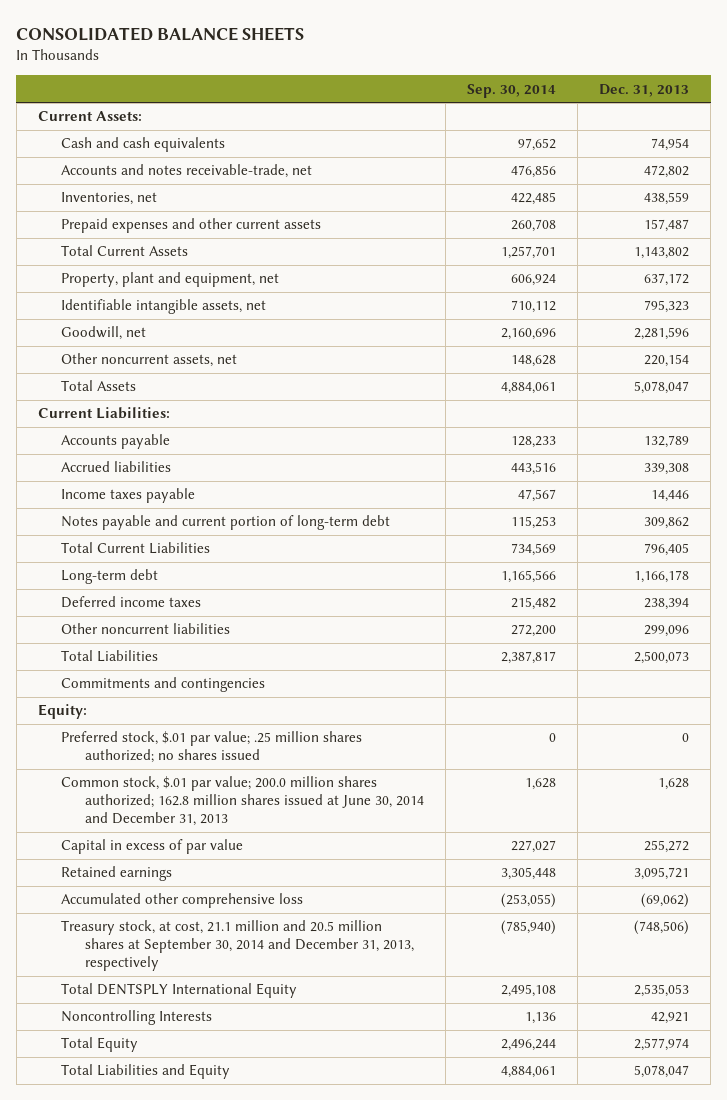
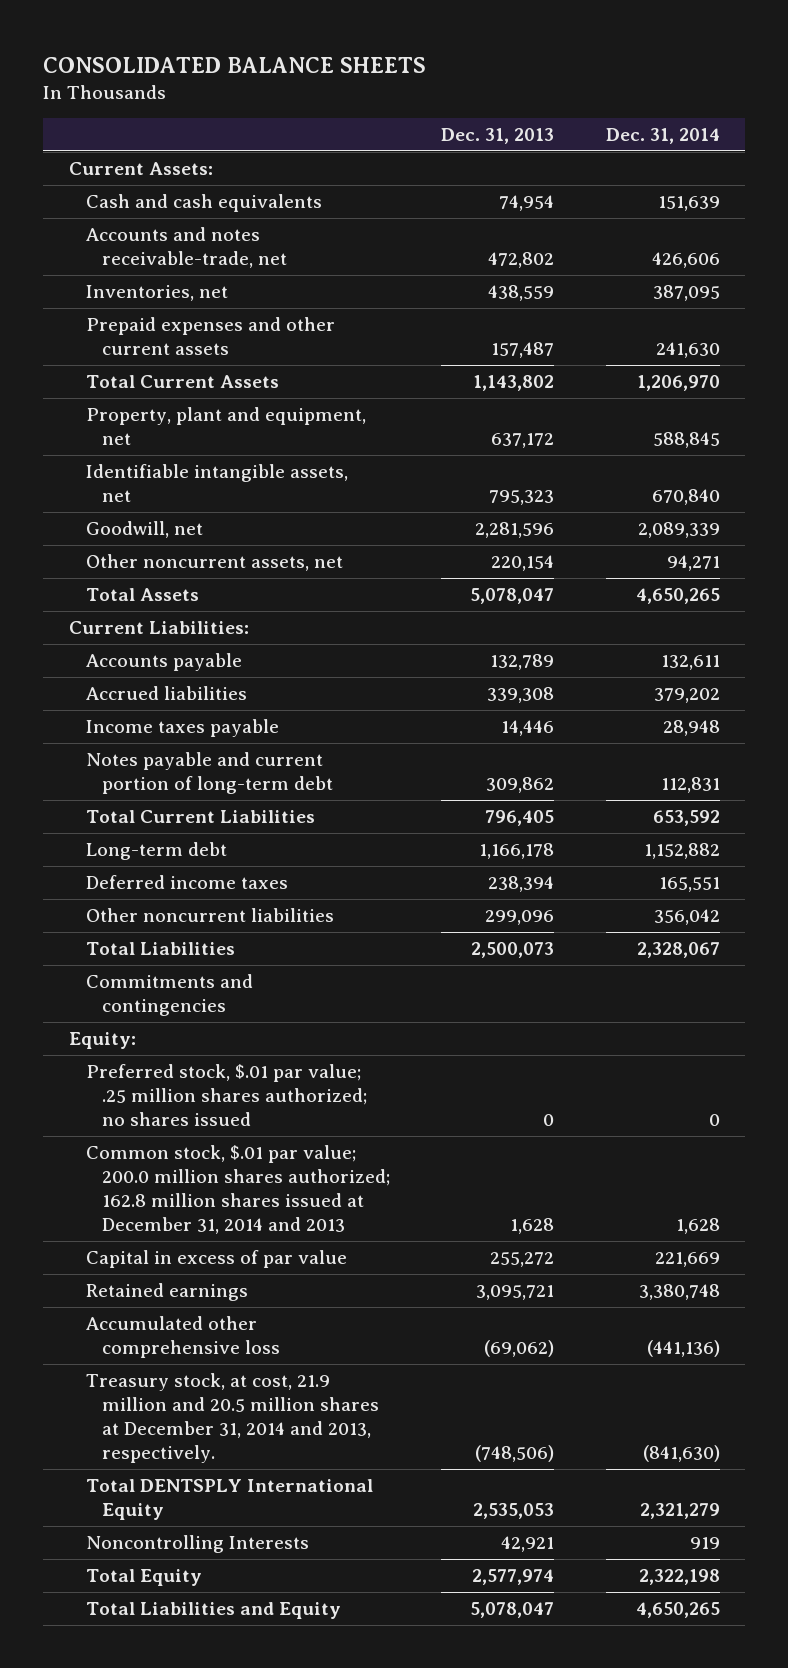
[466,83,556,98] Sep. 30, 2014 -> none
none -> [605,128,720,145] Dec. 31, 2014
[61,776,424,827] Common stock, $.01 par value; 200.0 million shares authorized; 162.8 million shares issued at June 30, 2014 and December 31, 2013 -> [85,1144,391,1235] Common stock, $.01 par value; 200.0 million shares authorized; 162.8 million shares issued at December 31, 2014 and 2013
[61,920,414,972] Treasury stock, at cost, 21.1 million and 20.5 million shares at September 30, 2014 and December 31, 2013, respectively -> [85,1372,380,1464] Treasury stock, at cost, 21.9 million and 20.5 million shares at December 31, 2014 and 2013, respectively.

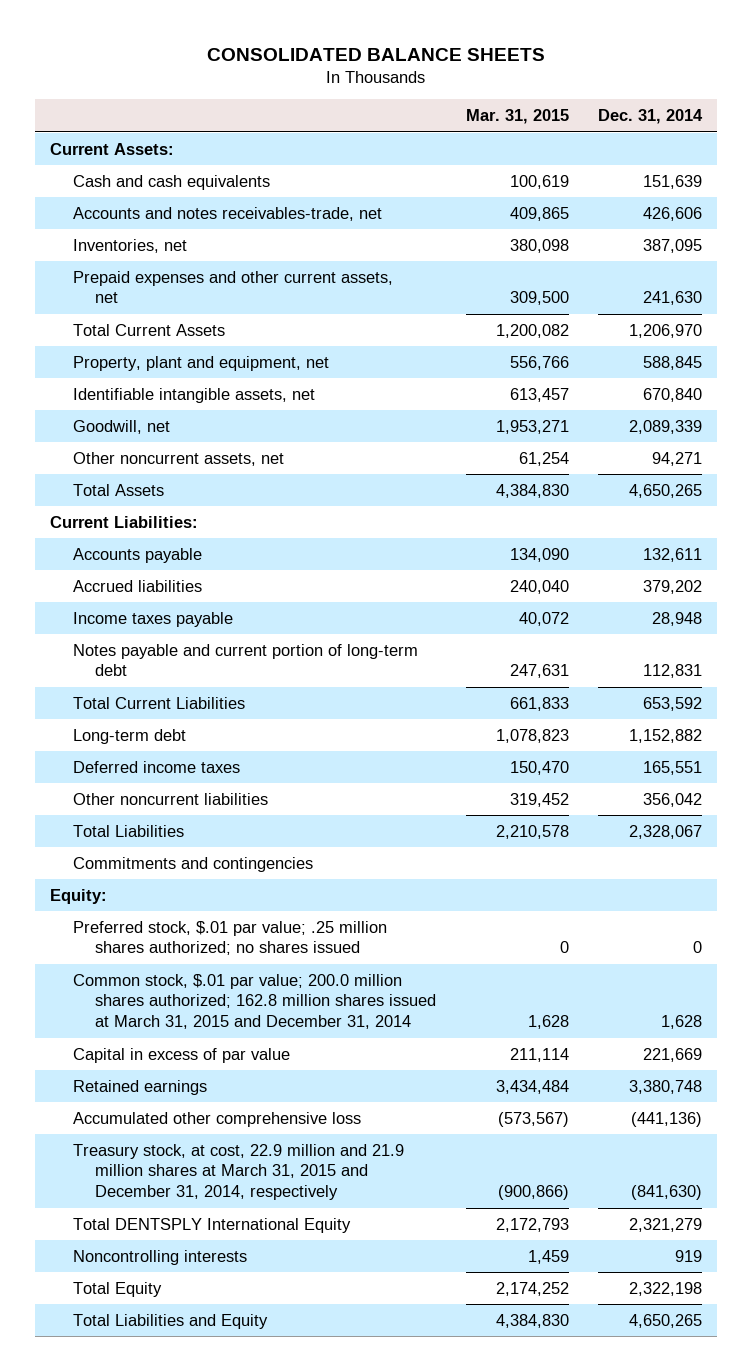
[441,128,555,145] Dec. 31, 2013 -> none
none -> [465,109,569,125] Mar. 31, 2015
[85,226,288,269] Accounts and notes receivable-trade, net -> [72,206,382,221] Accounts and notes receivables-trade, net
[85,316,335,356] Prepaid expenses and other current assets -> [72,270,393,304] Prepaid expenses and other current assets, net
[85,1144,391,1235] Common stock, $.01 par value; 200.0 million shares authorized; 162.8 million shares issued at December 31, 2014 and 2013 -> [72,973,437,1029] Common stock, $.01 par value; 200.0 million shares authorized; 162.8 million shares issued at March 31, 2015 and December 31, 2014
[85,1372,380,1464] Treasury stock, at cost, 21.9 million and 20.5 million shares at December 31, 2014 and 2013, respectively. -> [72,1143,404,1200] Treasury stock, at cost, 22.9 million and 21.9 million shares at March 31, 2015 and December 31, 2014, respectively
[85,1534,309,1553] Noncontrolling Interests -> [72,1249,247,1265] Noncontrolling interests

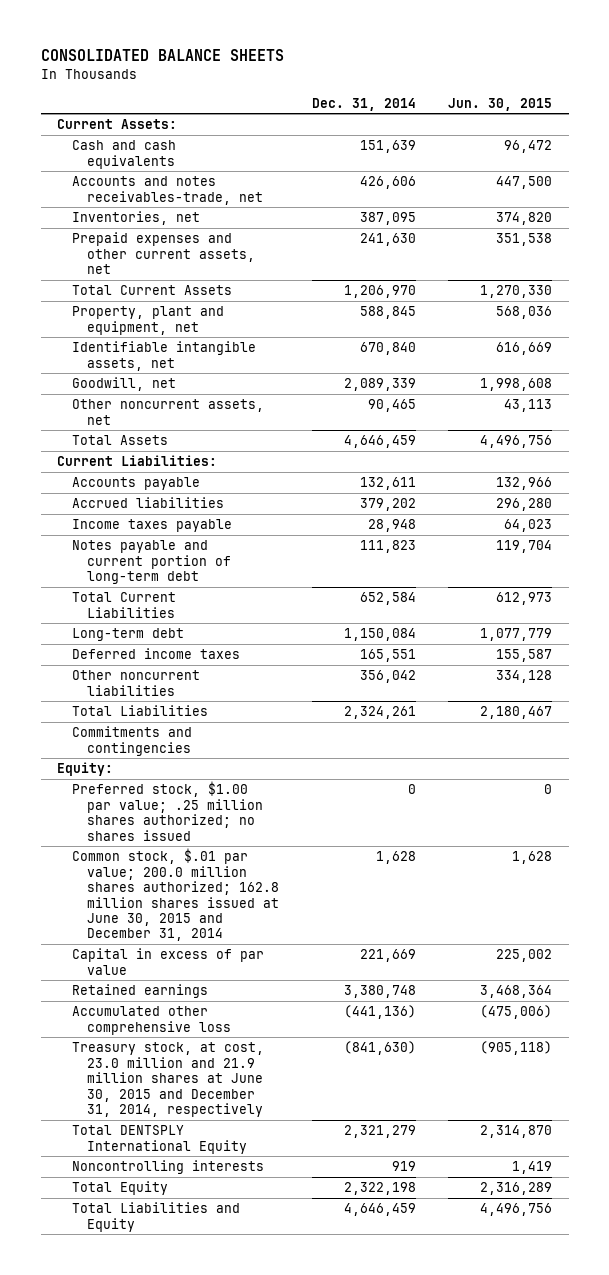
[465,109,569,125] Mar. 31, 2015 -> none
none -> [448,97,553,111] Jun. 30, 2015
[652,451,703,466] 94,271 -> [367,399,416,413] 90,465
[629,483,703,498] 4,650,265 -> [343,435,416,449] 4,646,459
[643,664,703,679] 112,831 -> [359,540,416,554] 111,823
[643,696,703,711] 653,592 -> [359,592,416,606] 652,584
[629,728,703,743] 1,152,882 -> [343,628,416,642] 1,150,084
[629,824,703,839] 2,328,067 -> [343,706,416,720] 2,324,261
[72,920,387,956] Preferred stock, $.01 par value; .25 million shares authorized; no shares issued -> [71,781,263,841] Preferred stock, $1.00 par value; .25 million shares authorized; no shares issued
[72,973,437,1029] Common stock, $.01 par value; 200.0 million shares authorized; 162.8 million shares issued at March 31, 2015 and December 31, 2014 -> [71,848,279,942] Common stock, $.01 par value; 200.0 million shares authorized; 162.8 million shares issued at June 30, 2015 and December 31, 2014
[72,1143,404,1200] Treasury stock, at cost, 22.9 million and 21.9 million shares at March 31, 2015 and December 31, 2014, respectively -> [71,1042,264,1117] Treasury stock, at cost, 23.0 million and 21.9 million shares at June 30, 2015 and December 31, 2014, respectively
[629,1313,703,1328] 4,650,265 -> [343,1203,416,1217] 4,646,459

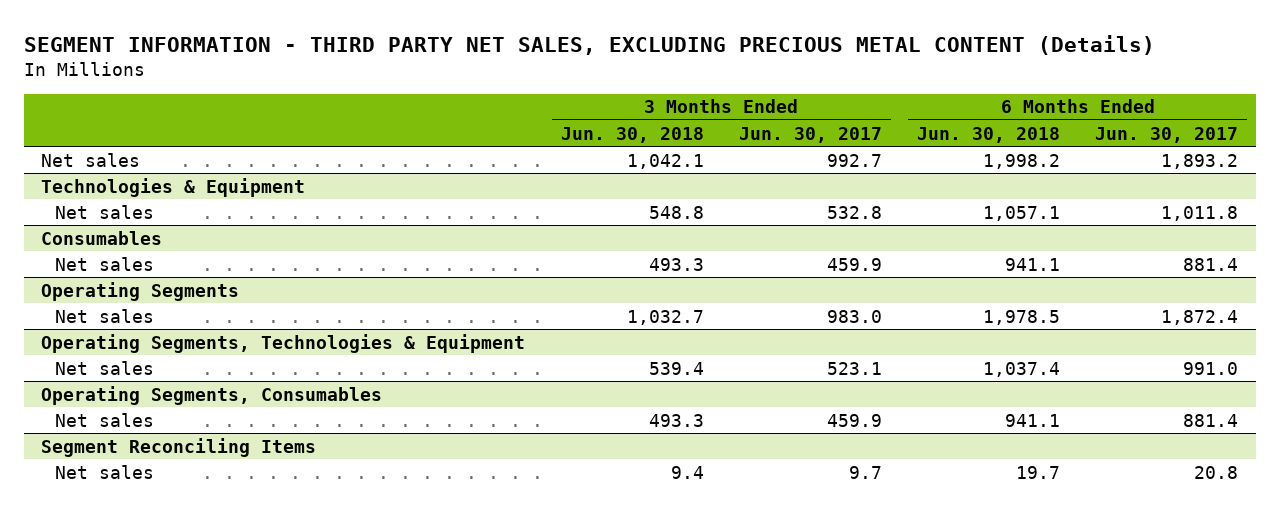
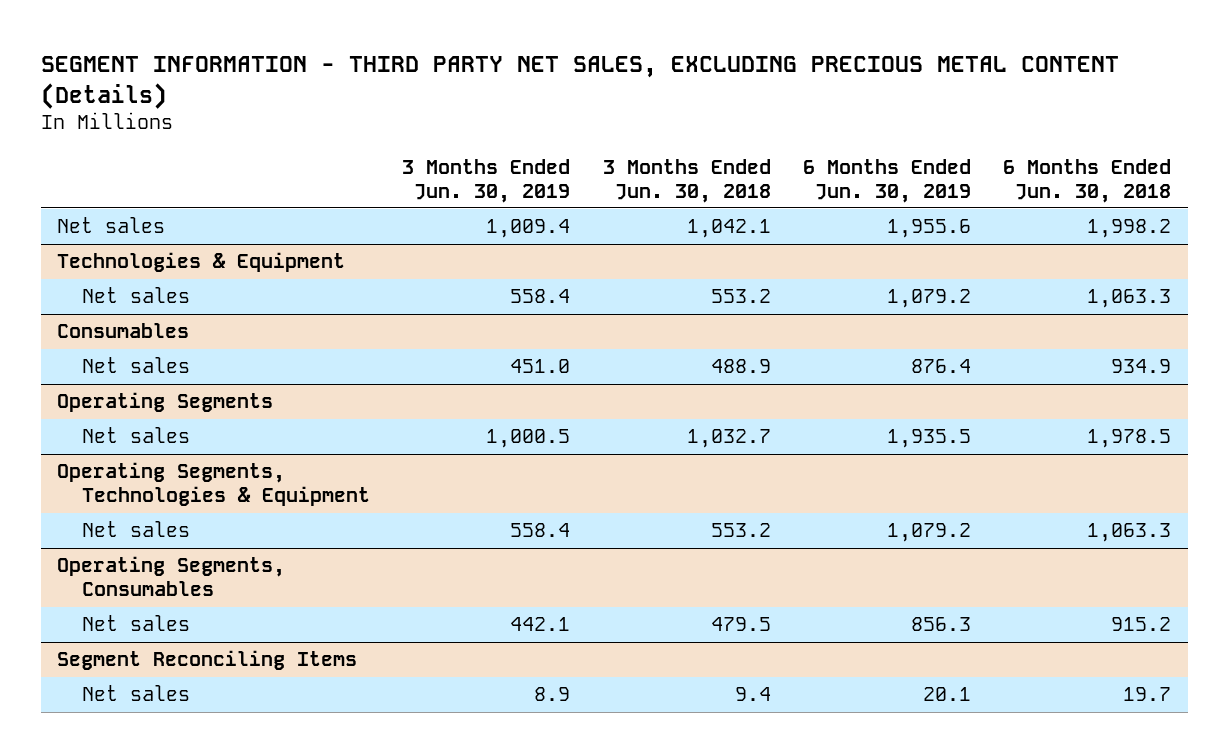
[738,126,882,143] Jun. 30, 2017 -> none
[1095,126,1239,143] Jun. 30, 2017 -> none
none -> [402,158,571,203] 3 Months Ended Jun. 30, 2019
none -> [802,158,971,203] 6 Months Ended Jun. 30, 2019
[648,205,704,219] 548.8 -> [710,289,771,304] 553.2
[983,205,1061,221] 1,057.1 -> [1087,289,1172,309] 1,063.3
[648,257,704,271] 493.3 -> [710,359,771,374] 488.9
[1005,257,1061,271] 941.1 -> [1111,359,1172,374] 934.9
[648,361,704,375] 539.4 -> [710,523,771,538] 553.2
[983,361,1061,377] 1,037.4 -> [1087,523,1172,543] 1,063.3
[648,413,704,427] 493.3 -> [710,617,771,632] 479.5
[1005,413,1061,427] 941.1 -> [1111,617,1172,632] 915.2

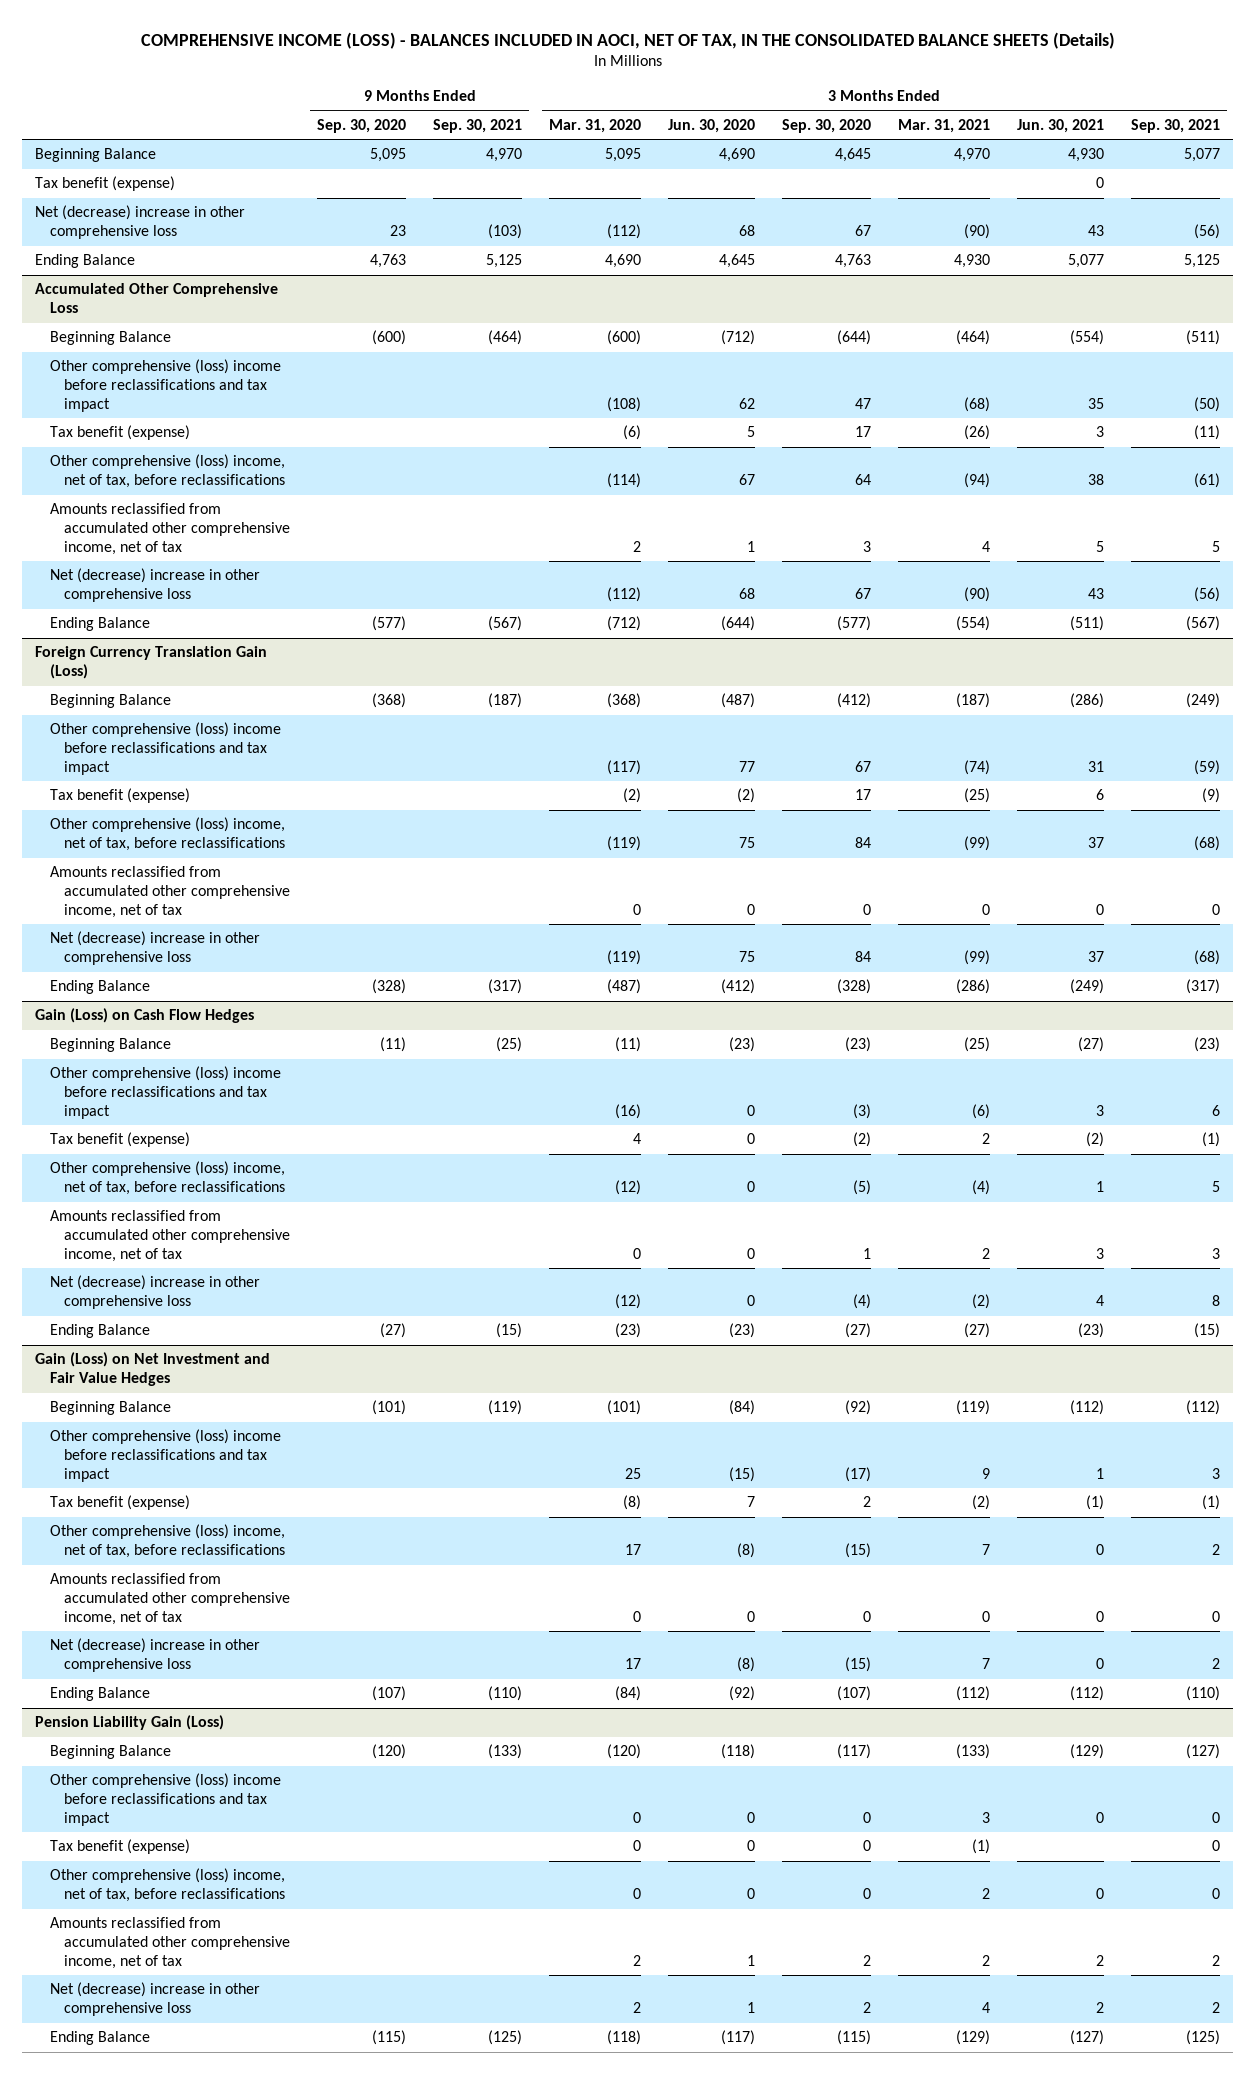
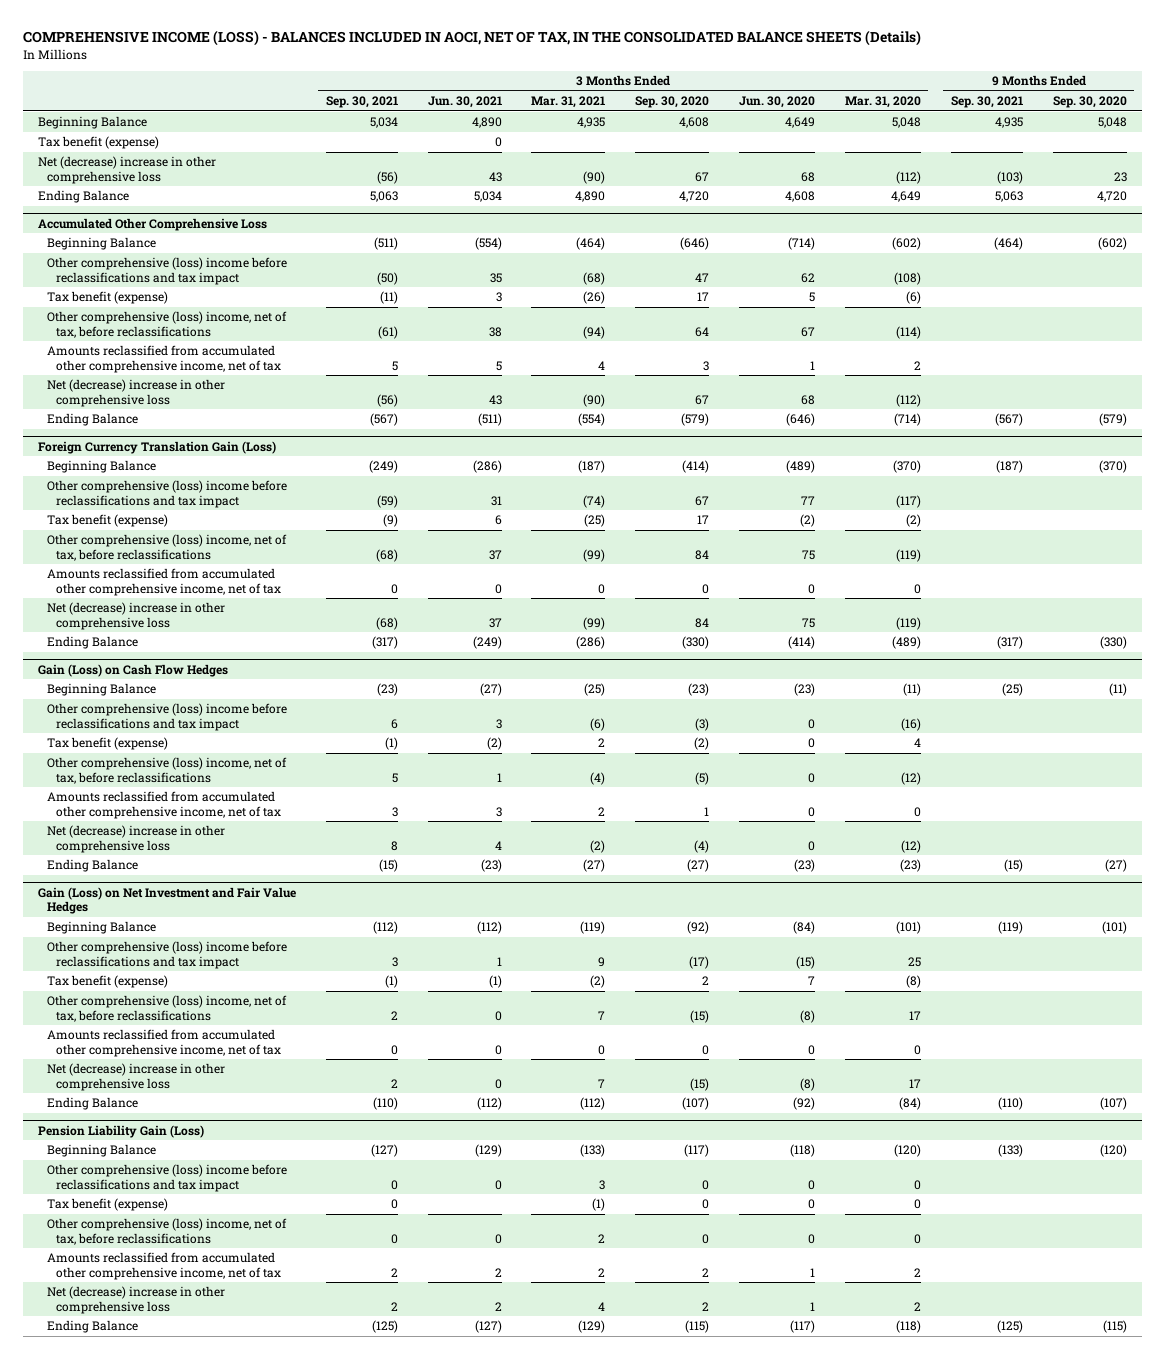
[370,148,407,163] 5,095 -> [1097,117,1127,129] 5,048
[486,148,523,163] 4,970 -> [994,117,1023,129] 4,935
[605,148,642,163] 5,095 -> [891,117,921,129] 5,048
[718,148,755,163] 4,690 -> [785,117,816,129] 4,649
[834,148,871,163] 4,645 -> [679,117,710,129] 4,608
[953,148,990,163] 4,970 -> [577,117,606,129] 4,935
[1067,148,1104,163] 4,930 -> [471,117,502,129] 4,890
[1183,148,1220,163] 5,077 -> [369,117,398,129] 5,034
[370,254,407,269] 4,763 -> [1096,191,1127,203] 4,720
[486,254,523,269] 5,125 -> [994,191,1023,203] 5,063
[605,254,642,269] 4,690 -> [890,191,921,203] 4,649
[718,254,755,269] 4,645 -> [785,191,816,203] 4,608
[834,254,871,269] 4,763 -> [679,191,710,203] 4,720
[953,254,990,269] 4,930 -> [575,191,606,203] 4,890
[1067,254,1104,269] 5,077 -> [473,191,502,203] 5,034
[1183,254,1220,269] 5,125 -> [369,191,398,203] 5,063
[372,330,407,346] (600) -> [1097,237,1127,251] (602)
[607,330,642,346] (600) -> [891,237,921,251] (602)
[720,330,755,346] (712) -> [788,237,816,251] (714)
[836,330,871,346] (644) -> [680,237,710,251] (646)
[372,616,407,632] (577) -> [1098,413,1127,427] (579)
[607,616,642,632] (712) -> [893,413,921,427] (714)
[720,616,755,632] (644) -> [786,413,816,427] (646)
[836,616,871,632] (577) -> [681,413,710,427] (579)
[372,693,407,709] (368) -> [1098,460,1127,474] (370)
[607,693,642,709] (368) -> [892,460,921,474] (370)
[720,693,755,709] (487) -> [786,460,816,474] (489)
[836,693,871,709] (412) -> [682,460,710,474] (414)
[372,979,407,995] (328) -> [1099,636,1127,650] (330)
[607,979,642,995] (487) -> [891,636,921,650] (489)
[720,979,755,995] (412) -> [788,636,816,650] (414)
[836,979,871,995] (328) -> [682,636,710,650] (330)

